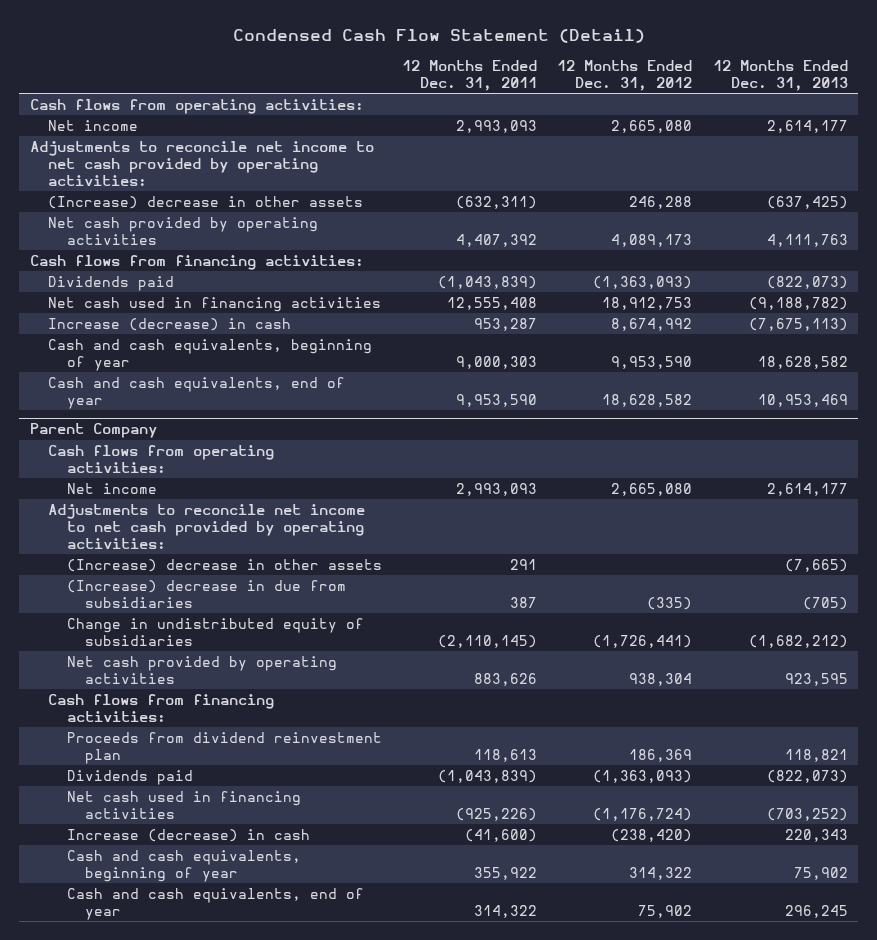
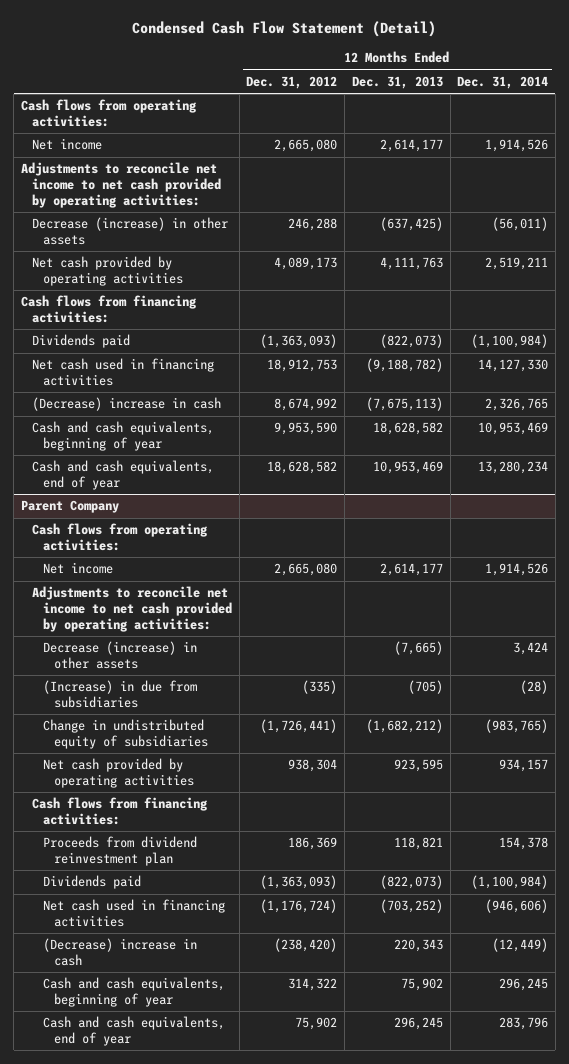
[401,59,537,91] 12 Months Ended Dec. 31, 2011 -> none
none -> [457,76,549,90] Dec. 31, 2014
[48,195,364,209] (Increase) decrease in other assets -> [31,217,228,245] Decrease (increase) in other assets
[48,317,292,331] Increase (decrease) in cash -> [31,397,221,412] (Decrease) increase in cash
[66,558,382,572] (Increase) decrease in other assets -> [43,641,198,669] Decrease (increase) in other assets
[66,579,346,609] (Increase) decrease in due from subsidiaries -> [43,680,198,708] (Increase) in due from subsidiaries
[66,828,310,842] Increase (decrease) in cash -> [43,938,198,966] (Decrease) increase in cash

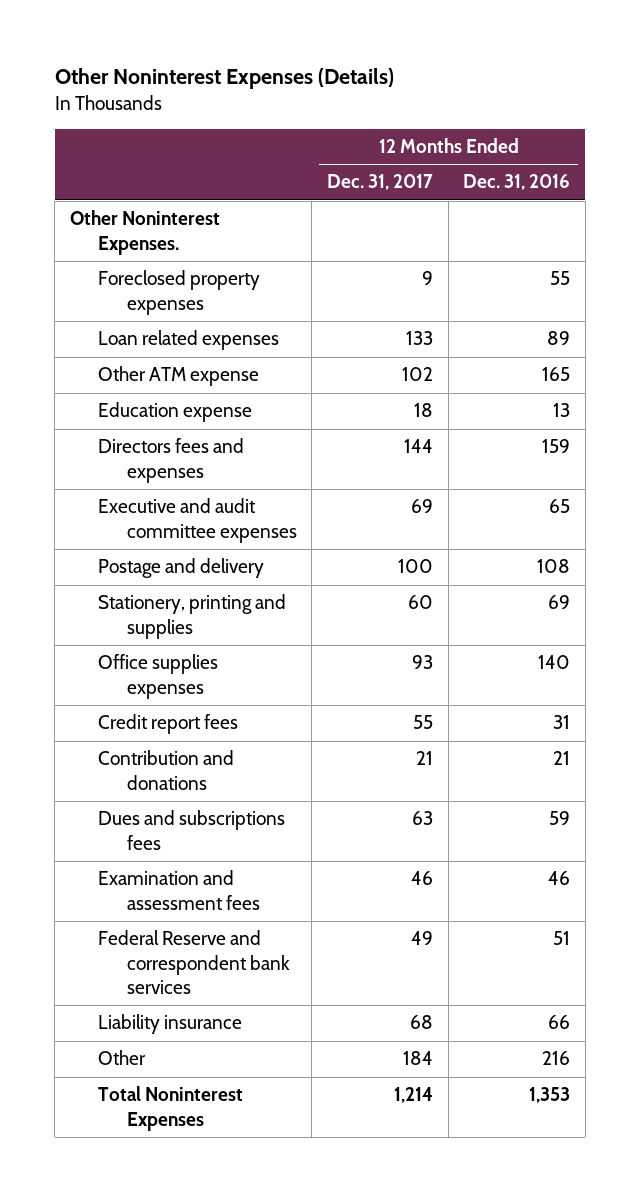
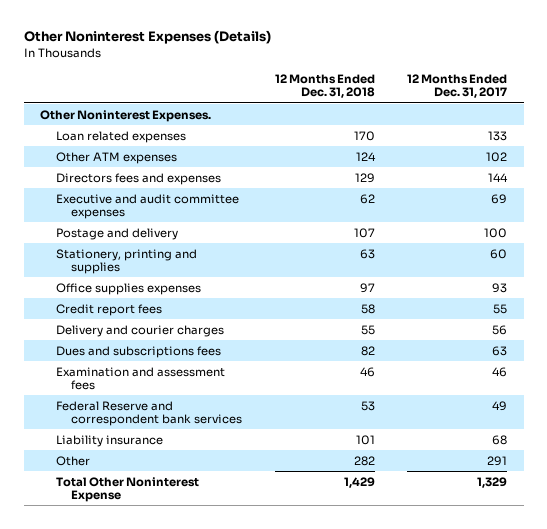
[463,174,571,191] Dec. 31, 2016 -> none
none -> [274,73,375,99] 12 Months Ended Dec. 31, 2018
[98,270,261,315] Foreclosed property expenses -> none
[98,402,253,423] Education expense -> none
[98,366,260,387] Other ATM expense -> [55,151,177,164] Other ATM expenses
[98,750,235,790] Contribution and donations -> none
none -> [55,324,224,337] Delivery and courier charges
[402,1051,433,1066] 184 -> [487,455,508,466] 291
[98,1086,244,1131] Total Noninterest Expenses -> [55,476,199,503] Total Other Noninterest Expense
[393,1087,433,1104] 1,214 -> [477,476,508,488] 1,329

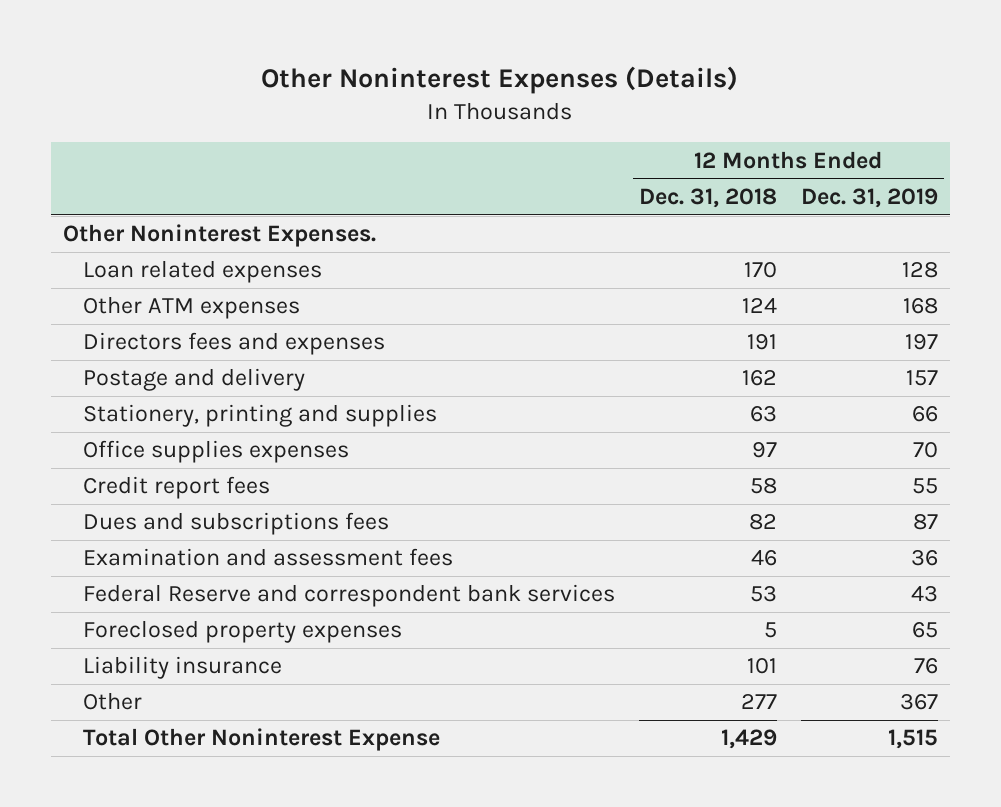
[407,73,508,99] 12 Months Ended Dec. 31, 2017 -> none
none -> [800,187,938,208] Dec. 31, 2019
[55,193,239,220] Executive and audit committee expenses -> none
[354,172,375,183] 129 -> [746,334,777,351] 191
[353,227,375,238] 107 -> [741,370,777,387] 162
[55,324,224,337] Delivery and courier charges -> none
none -> [82,620,402,644] Foreclosed property expenses
[353,455,375,466] 282 -> [740,694,777,710] 277

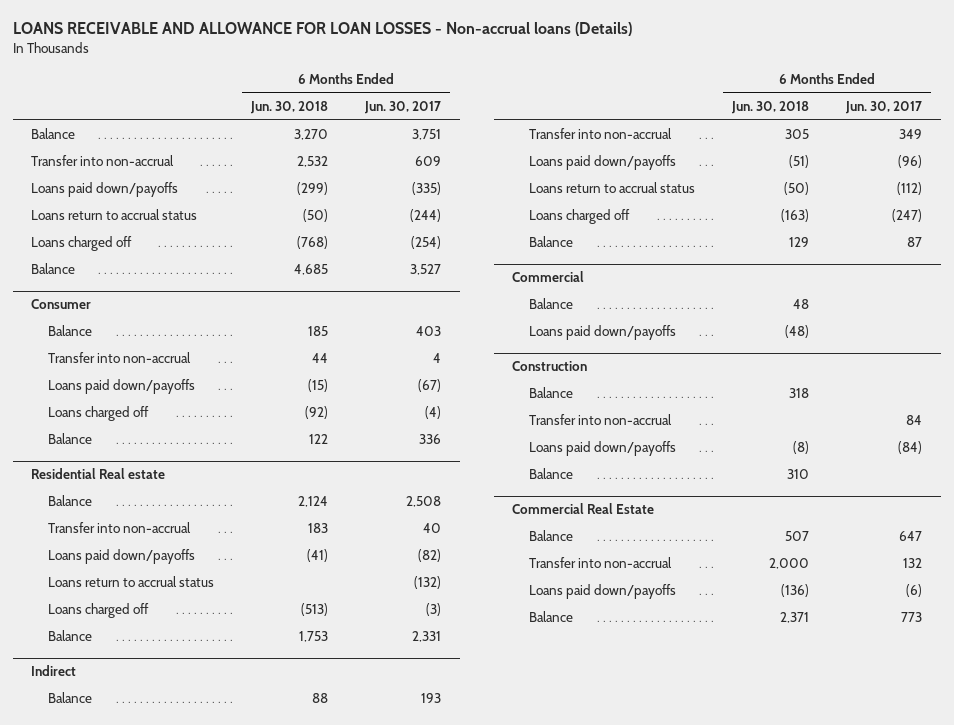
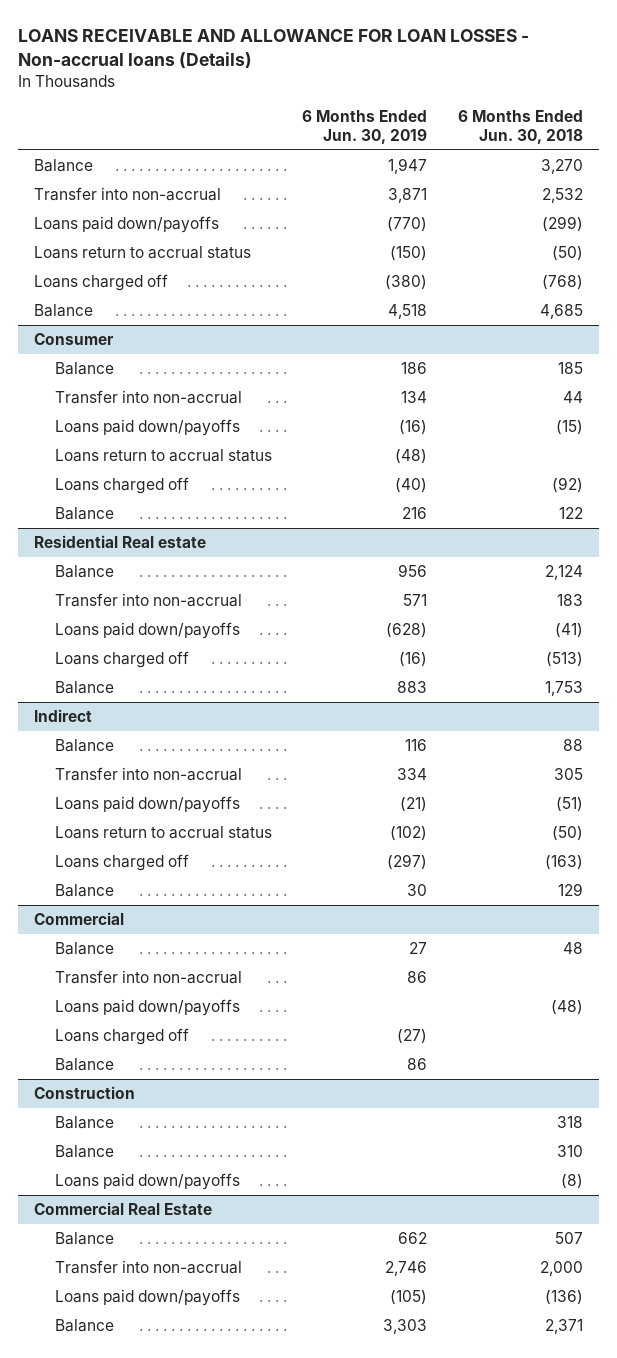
[364,101,442,115] Jun. 30, 2017 -> none
none -> [302,110,428,144] 6 Months Ended Jun. 30, 2019
none -> [54,449,272,463] Loans return to accrual status
[47,576,214,588] Loans return to accrual status -> none
none -> [54,970,242,985] Transfer into non-accrual
none -> [54,1028,189,1046] Loans charged off
none -> [54,1058,114,1072] Balance
[529,414,673,426] Transfer into non-accrual -> none
[529,441,677,457] Loans paid down/payoffs -> [54,1173,240,1191] Loans paid down/payoffs

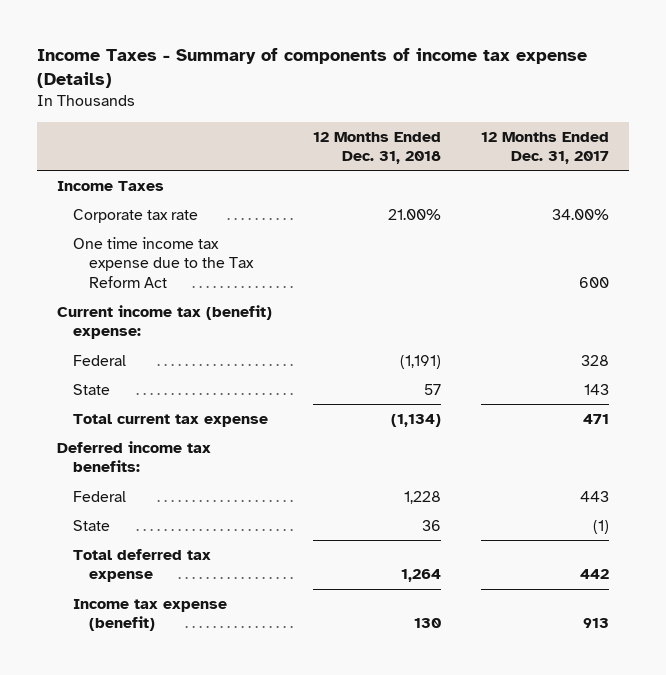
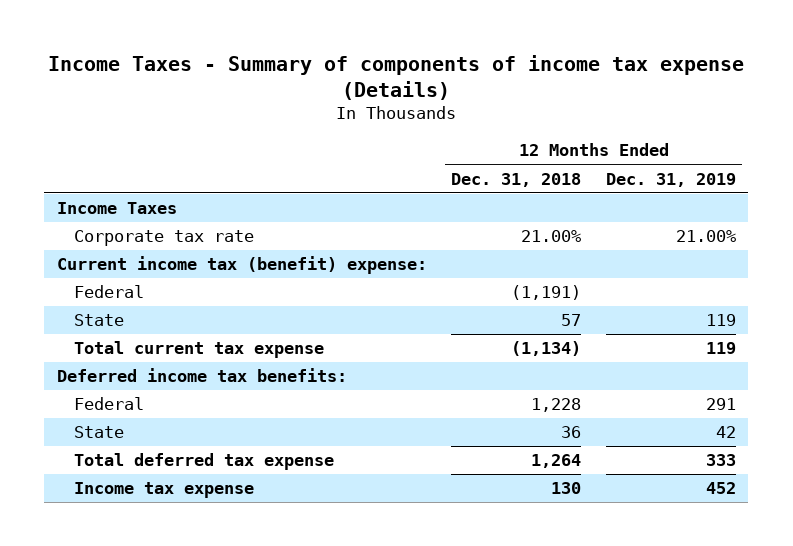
[481,131,610,165] 12 Months Ended Dec. 31, 2017 -> none
none -> [605,172,736,187] Dec. 31, 2019
[73,236,255,288] One time income tax expense due to the Tax Reform Act -> none
[73,598,228,632] Income tax expense (benefit) -> [73,482,254,499] Income tax expense

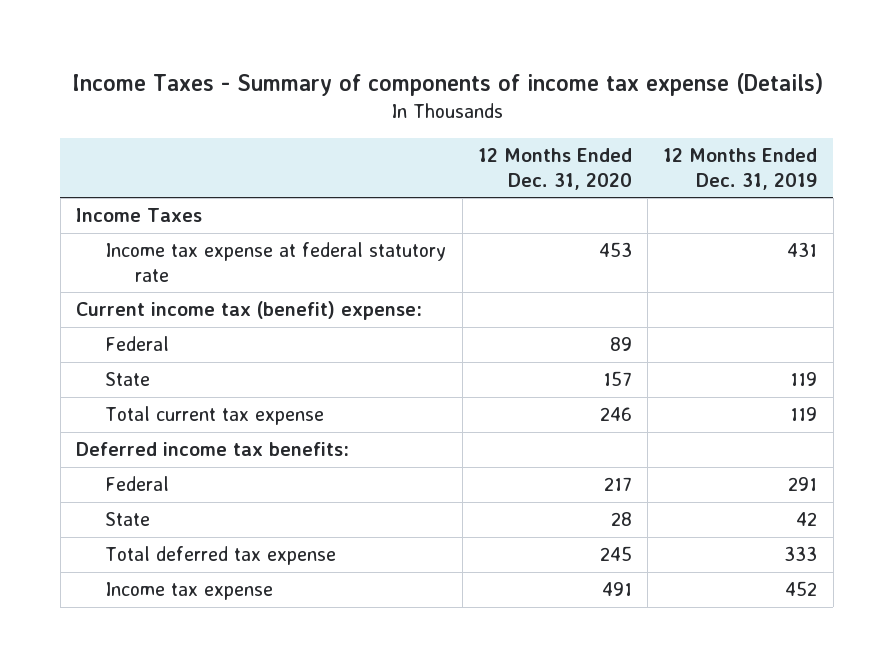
[451,172,582,187] Dec. 31, 2018 -> none
none -> [477,148,632,190] 12 Months Ended Dec. 31, 2020
[73,230,254,247] Corporate tax rate -> none
none -> [105,242,447,282] Income tax expense at federal statutory rate

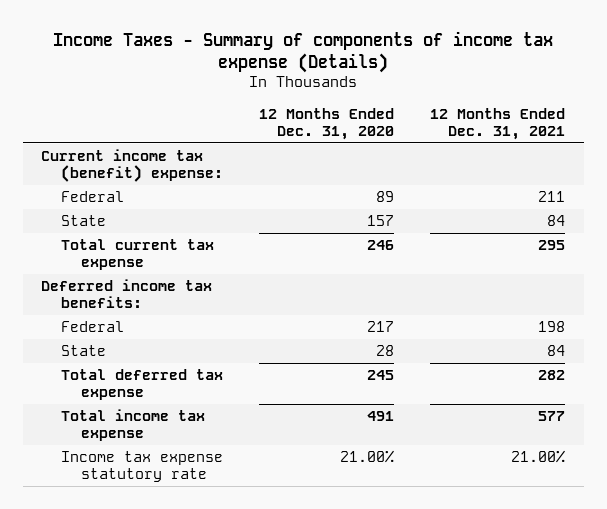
[663,148,818,190] 12 Months Ended Dec. 31, 2019 -> none
none -> [430,107,566,140] 12 Months Ended Dec. 31, 2021
[76,208,203,223] Income Taxes -> none
[105,242,447,282] Income tax expense at federal statutory rate -> none
[105,582,274,601] Income tax expense -> [61,409,206,442] Total income tax expense
none -> [61,451,224,483] Income tax expense statutory rate

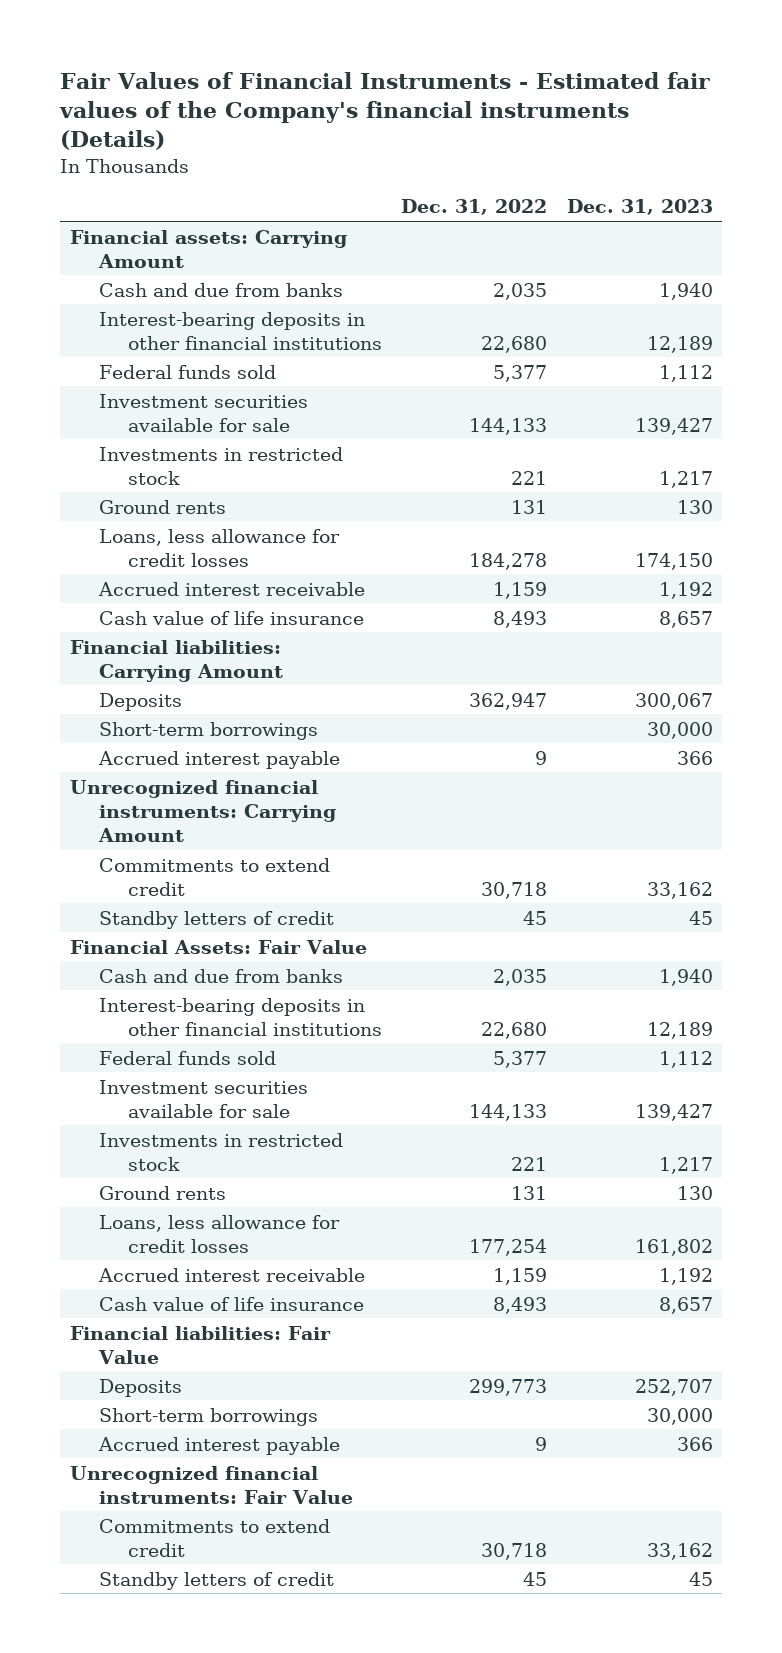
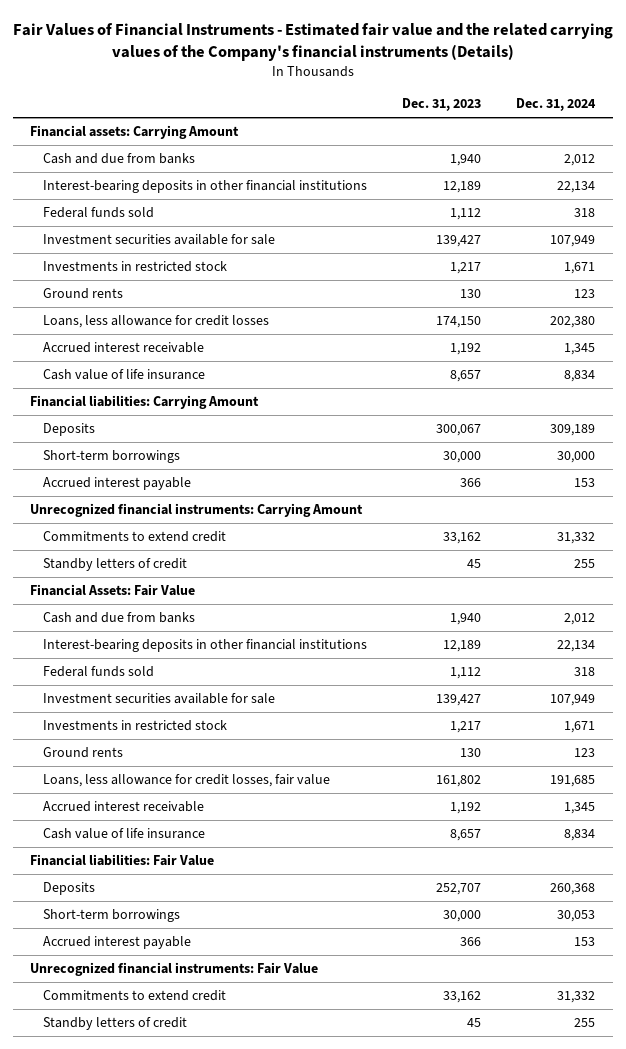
[58,72,710,151] Fair Values of Financial Instruments - Estimated fair values of the Company's financial instruments (Details) -> [12,22,613,61] Fair Values of Financial Instruments - Estimated fair value and the related carrying values of the Company's financial instruments (Details)
[401,199,548,216] Dec. 31, 2022 -> none
none -> [516,98,597,112] Dec. 31, 2024
[98,1214,340,1253] Loans, less allowance for credit losses -> [43,774,331,788] Loans, less allowance for credit losses, fair value

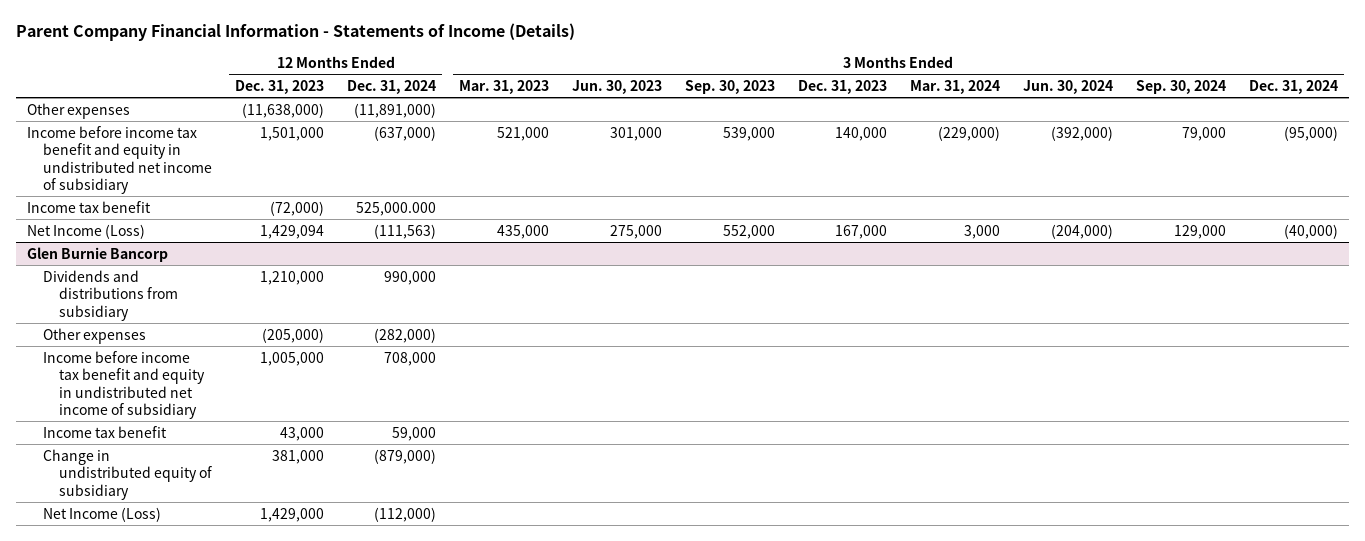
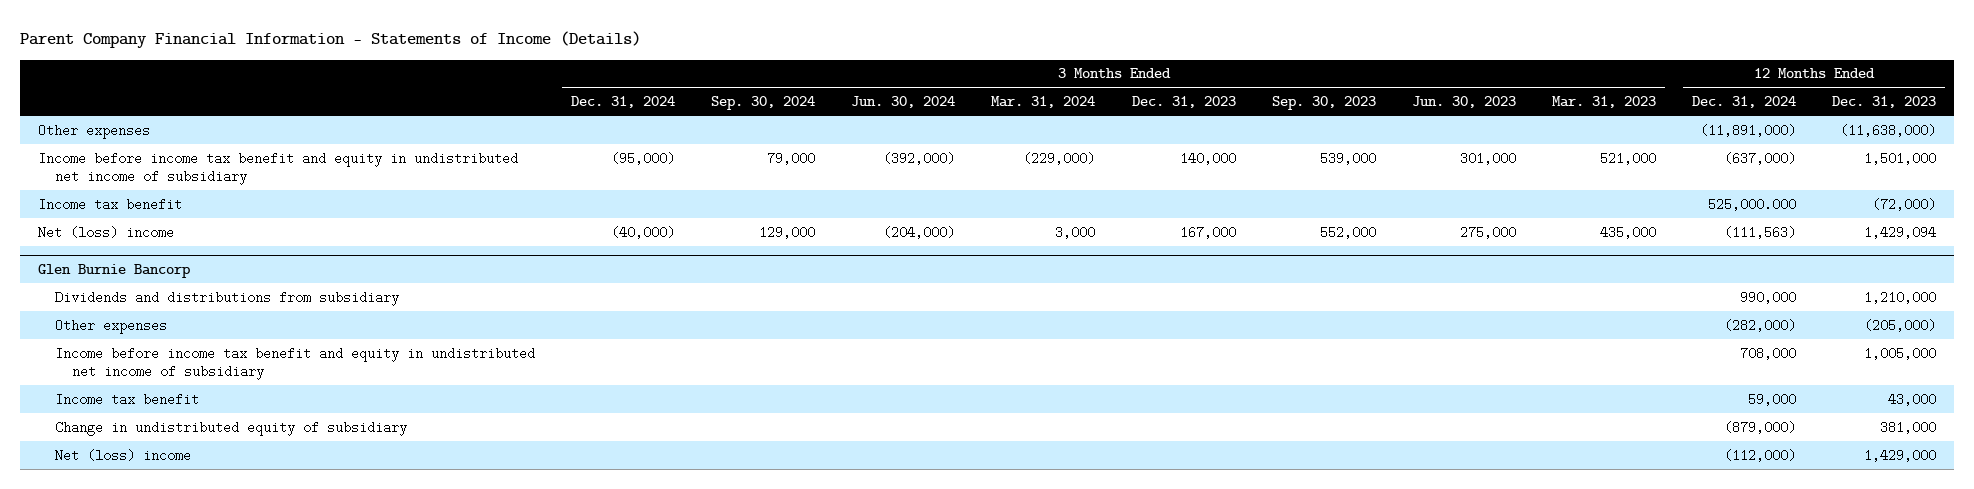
[27,223,146,239] Net Income (Loss) -> [37,225,174,239] Net (loss) income
[43,506,162,522] Net Income (Loss) -> [55,448,192,462] Net (loss) income

